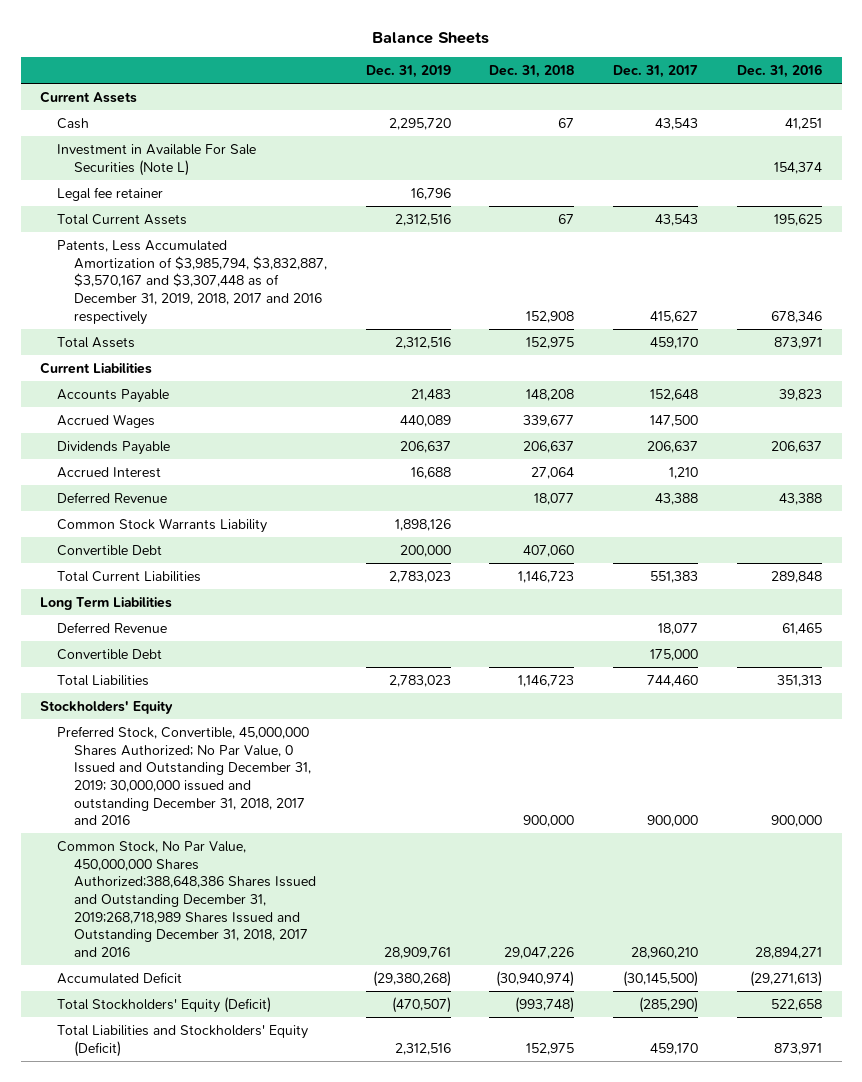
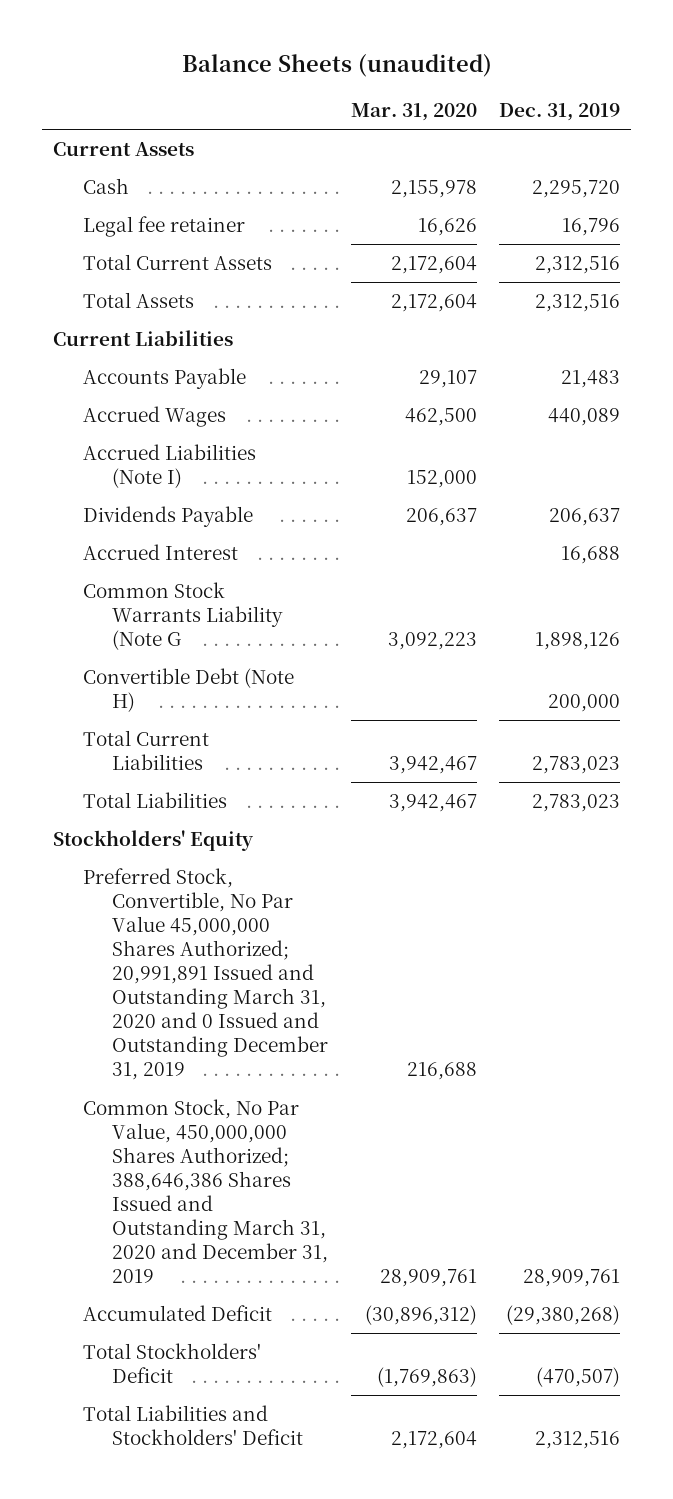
[372,31,490,44] Balance Sheets -> [181,53,492,77] Balance Sheets (unaudited)
[489,64,575,78] Dec. 31, 2018 -> none
[613,64,699,78] Dec. 31, 2017 -> none
[737,63,823,78] Dec. 31, 2016 -> none
none -> [350,103,477,122] Mar. 31, 2020
[57,143,257,176] Investment in Available For Sale Securities (Note L) -> none
[57,239,327,325] Patents, Less Accumulated Amortization of $3,985,794, $3,832,887, $3,570,167 and $3,307,448 as of December 31, 2019, 2018, 2017 and 2016 respectively -> none
none -> [82,444,256,489] Accrued Liabilities (Note I)
[57,491,168,503] Deferred Revenue -> none
[57,517,268,533] Common Stock Warrants Liability -> [82,582,284,651] Common Stock Warrants Liability (Note G
[57,544,163,556] Convertible Debt -> [82,668,294,713] Convertible Debt (Note H)
[40,596,173,610] Long Term Liabilities -> none
[57,621,168,633] Deferred Revenue -> none
[57,648,163,660] Convertible Debt -> none
[57,725,311,826] Preferred Stock, Convertible, 45,000,000 Shares Authorized; No Par Value, 0 Issued and Outstanding December 31, 2019; 30,000,000 issued and outstanding December 31, 2018, 2017 and 2016 -> [82,868,329,1081] Preferred Stock, Convertible, No Par Value 45,000,000 Shares Authorized; 20,991,891 Issued and Outstanding March 31, 2020 and 0 Issued and Outstanding December 31, 2019
[57,840,316,957] Common Stock, No Par Value, 450,000,000 Shares Authorized;388,648,386 Shares Issued and Outstanding December 31, 2019;268,718,989 Shares Issued and Outstanding December 31, 2018, 2017 and 2016 -> [82,1099,329,1284] Common Stock, No Par Value, 450,000,000 Shares Authorized; 388,646,386 Shares Issued and Outstanding March 31, 2020 and December 31, 2019
[57,996,272,1013] Total Stockholders' Equity (Deficit) -> [82,1343,261,1384] Total Stockholders' Deficit
[57,1024,309,1057] Total Liabilities and Stockholders' Equity (Deficit) -> [82,1405,304,1446] Total Liabilities and Stockholders' Deficit

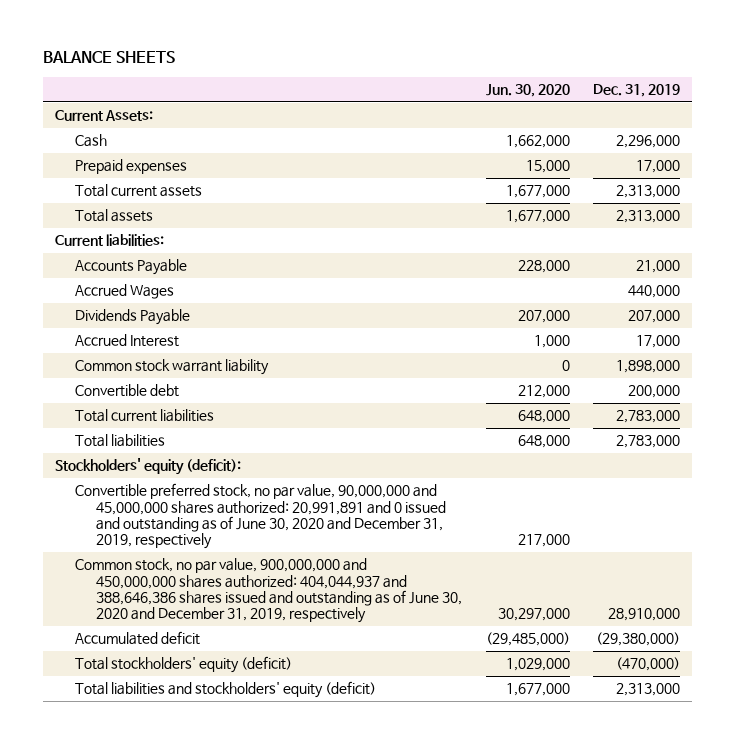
[181,53,492,77] Balance Sheets (unaudited) -> [42,51,175,64] BALANCE SHEETS
[350,103,477,122] Mar. 31, 2020 -> none
none -> [485,84,570,98] Jun. 30, 2020
[82,216,245,238] Legal fee retainer -> none
[82,444,256,489] Accrued Liabilities (Note I) -> none
[53,142,195,157] Current Assets -> [54,110,153,122] Current Assets:
[532,180,621,199] 2,295,720 -> [616,135,681,149] 2,296,000
none -> [75,159,188,175] Prepaid expenses
[82,254,272,271] Total Current Assets -> [75,184,203,198] Total current assets
[535,256,621,275] 2,312,516 -> [616,185,681,199] 2,313,000
[82,292,194,309] Total Assets -> [75,209,154,223] Total assets
[535,294,621,313] 2,312,516 -> [616,210,681,224] 2,313,000
[53,330,234,347] Current Liabilities -> [54,234,164,247] Current liabilities:
[561,370,621,389] 21,483 -> [636,260,681,274] 21,000
[548,408,621,427] 440,089 -> [628,285,681,299] 440,000
[549,508,621,527] 206,637 -> [628,310,681,324] 207,000
[561,546,621,565] 16,688 -> [636,335,681,349] 17,000
[82,582,284,651] Common Stock Warrants Liability (Note G -> [75,359,270,376] Common stock warrant liability
[535,632,621,651] 1,898,126 -> [616,360,681,374] 1,898,000
[82,668,294,713] Convertible Debt (Note H) -> [75,384,180,398] Convertible debt
[82,730,209,771] Total Current Liabilities -> [75,409,215,423] Total current liabilities
[532,756,621,775] 2,783,023 -> [616,410,681,424] 2,783,000
[82,792,227,809] Total Liabilities -> [75,434,166,448] Total liabilities
[532,794,621,813] 2,783,023 -> [616,435,681,449] 2,783,000
[53,830,255,852] Stockholders' Equity -> [54,458,241,476] Stockholders' equity (deficit):
[82,868,329,1081] Preferred Stock, Convertible, No Par Value 45,000,000 Shares Authorized; 20,991,891 Issued and Outstanding March 31, 2020 and 0 Issued and Outstanding December 31, 2019 -> [75,483,446,549] Convertible preferred stock, no par value, 90,000,000 and 45,000,000 shares authorized: 20,991,891 and 0 issued and outstanding as of June 30, 2020 and December 31, 2019, respectively
[82,1099,329,1284] Common Stock, No Par Value, 450,000,000 Shares Authorized; 388,646,386 Shares Issued and Outstanding March 31, 2020 and December 31, 2019 -> [75,558,462,623] Common stock, no par value, 900,000,000 and 450,000,000 shares authorized: 404,044,937 and 388,646,386 shares issued and outstanding as of June 30, 2020 and December 31, 2019, respectively
[523,1269,621,1288] 28,909,761 -> [608,607,681,621] 28,910,000
[82,1305,272,1322] Accumulated Deficit -> [75,631,201,646] Accumulated deficit
[506,1305,621,1326] (29,380,268) -> [596,632,681,647] (29,380,000)
[82,1343,261,1384] Total Stockholders' Deficit -> [75,656,293,674] Total stockholders' equity (deficit)
[536,1367,621,1388] (470,507) -> [616,657,681,672] (470,000)
[82,1405,304,1446] Total Liabilities and Stockholders' Deficit -> [75,681,377,699] Total liabilities and stockholders' equity (deficit)
[535,1431,621,1450] 2,312,516 -> [616,683,681,697] 2,313,000

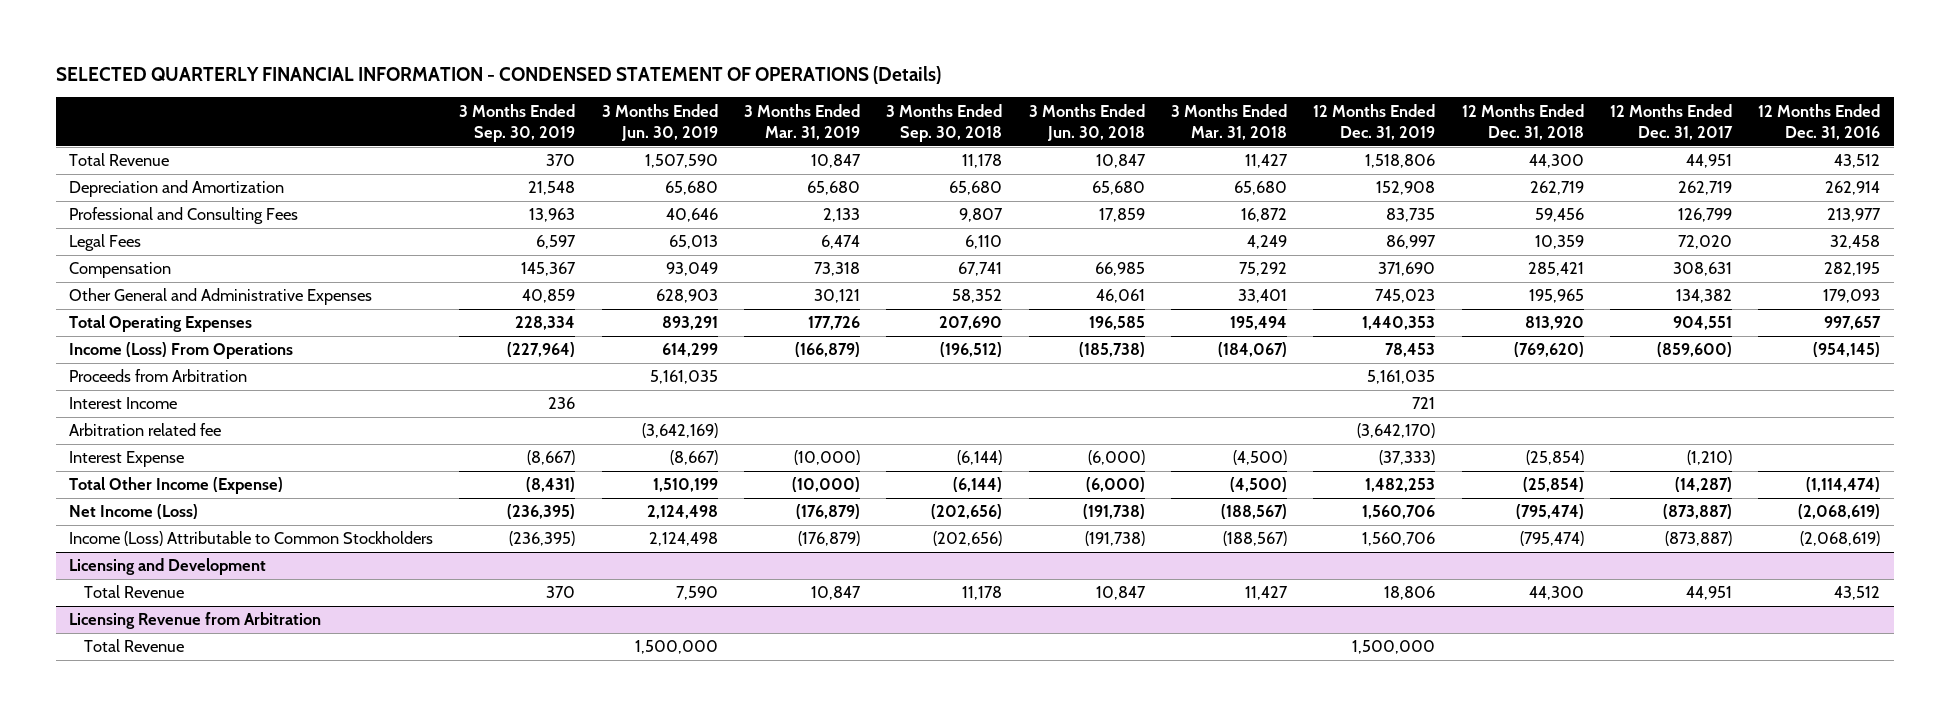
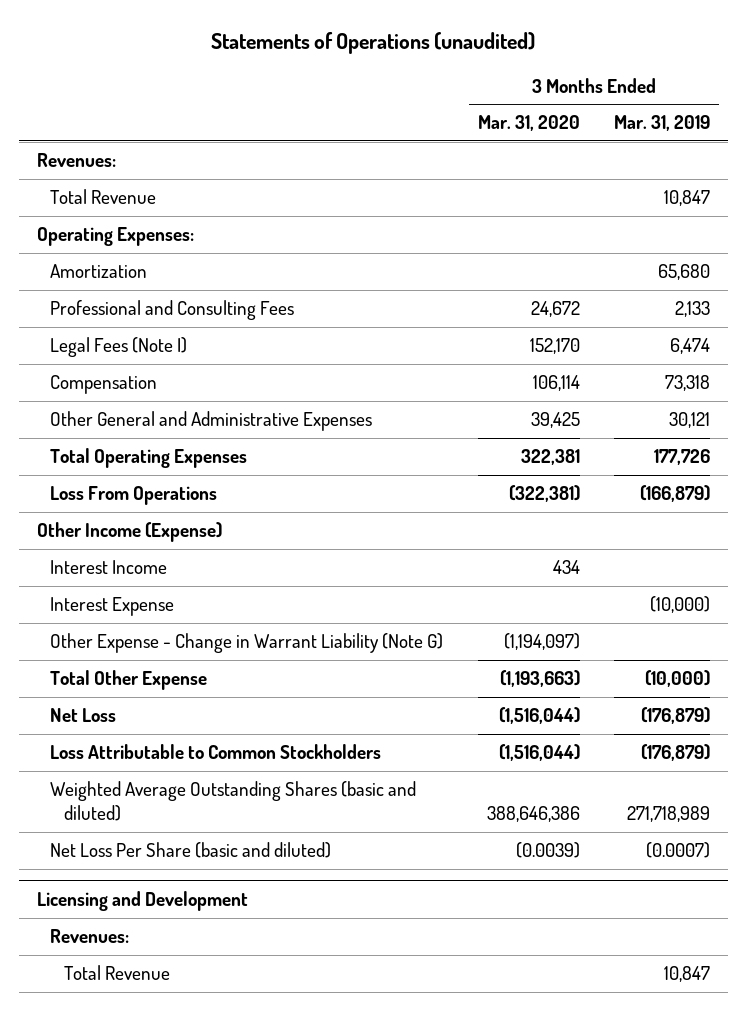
[55,66,941,85] SELECTED QUARTERLY FINANCIAL INFORMATION - CONDENSED STATEMENT OF OPERATIONS (Details) -> [211,31,536,54] Statements of Operations (unaudited)
[459,103,576,142] 3 Months Ended Sep. 30, 2019 -> none
[601,103,718,141] 3 Months Ended Jun. 30, 2019 -> none
[886,103,1003,142] 3 Months Ended Sep. 30, 2018 -> none
[1028,103,1145,141] 3 Months Ended Jun. 30, 2018 -> none
[1170,103,1287,140] 3 Months Ended Mar. 31, 2018 -> none
[1313,103,1436,140] 12 Months Ended Dec. 31, 2019 -> none
[1461,103,1584,140] 12 Months Ended Dec. 31, 2018 -> none
[1610,103,1734,140] 12 Months Ended Dec. 31, 2017 -> none
[1758,103,1881,140] 12 Months Ended Dec. 31, 2016 -> none
none -> [477,115,580,132] Mar. 31, 2020
none -> [36,153,116,168] Revenues:
none -> [36,227,194,247] Operating Expenses:
[68,180,284,198] Depreciation and Amortization -> [50,264,148,279] Amortization
[68,234,141,252] Legal Fees -> [50,337,188,358] Legal Fees (Note I)
[68,369,247,383] Proceeds from Arbitration -> none
[68,342,293,360] Income (Loss) From Operations -> [50,486,218,506] Loss From Operations
none -> [36,522,222,543] Other Income (Expense)
[68,423,221,437] Arbitration related fee -> none
none -> [50,633,444,654] Other Expense - Change in Warrant Liability (Note G)
[68,477,283,495] Total Other Income (Expense) -> [50,670,208,691] Total Other Expense
[68,504,198,520] Net Income (Loss) -> [50,708,117,723] Net Loss
[68,531,433,547] Income (Loss) Attributable to Common Stockholders -> [50,744,382,760] Loss Attributable to Common Stockholders
none -> [50,781,417,822] Weighted Average Outstanding Shares (basic and diluted)
none -> [50,842,332,859] Net Loss Per Share (basic and diluted)
none -> [50,929,130,944] Revenues:
[68,612,321,630] Licensing Revenue from Arbitration -> none
[84,639,185,653] Total Revenue -> none

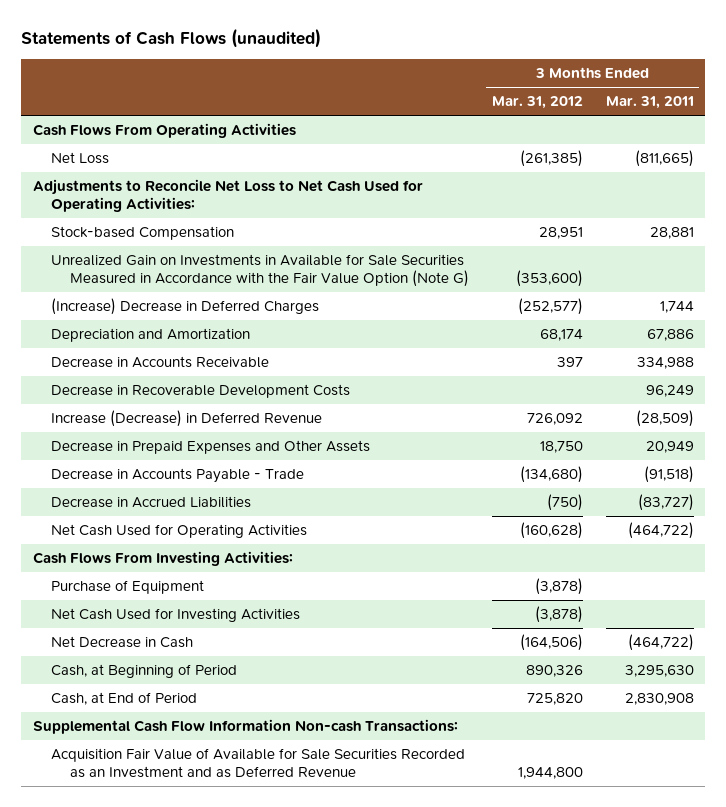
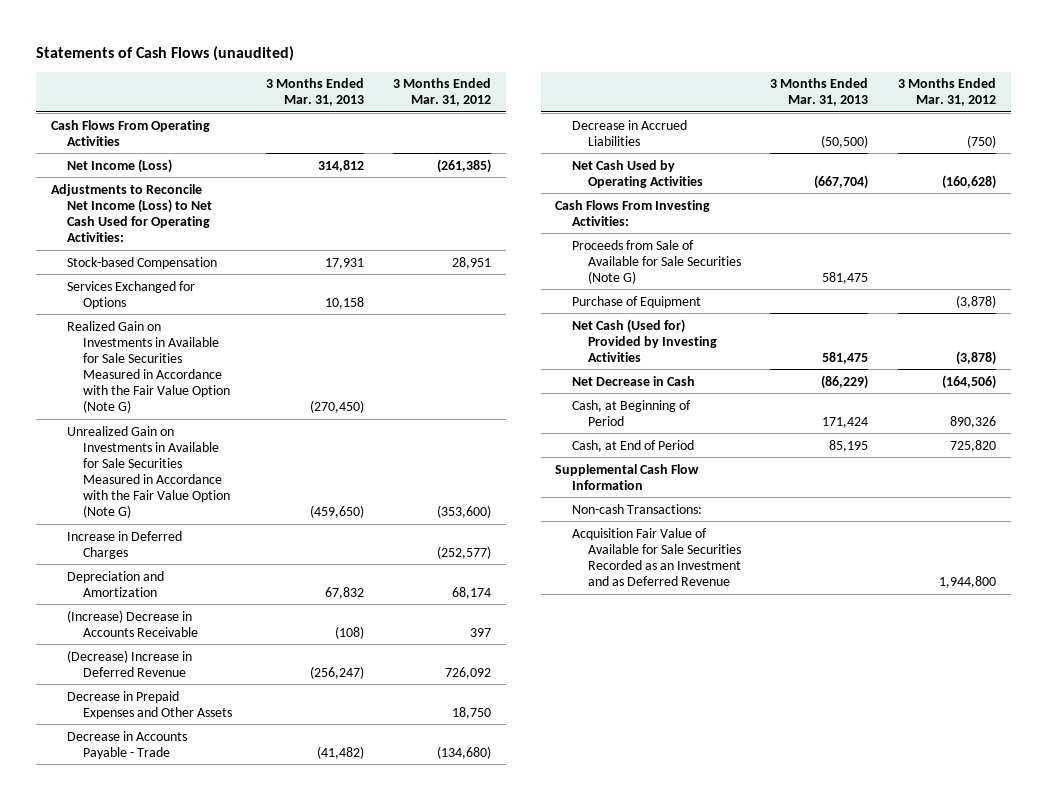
[605,96,694,110] Mar. 31, 2011 -> none
none -> [265,78,364,107] 3 Months Ended Mar. 31, 2013
[51,152,110,165] Net Loss -> [66,158,172,173] Net Income (Loss)
[32,179,423,213] Adjustments to Reconcile Net Loss to Net Cash Used for Operating Activities: -> [50,183,212,243] Adjustments to Reconcile Net Income (Loss) to Net Cash Used for Operating Activities:
none -> [66,280,195,309] Services Exchanged for Options
none -> [66,320,231,414] Realized Gain on Investments in Available for Sale Securities Measured in Accordance with the Fair Value Option (Note G)
[51,298,320,316] (Increase) Decrease in Deferred Charges -> [66,530,182,559] Increase in Deferred Charges
[51,384,351,399] Decrease in Recoverable Development Costs -> none
[51,356,270,369] Decrease in Accounts Receivable -> [66,609,199,637] (Increase) Decrease in Accounts Receivable
[51,410,323,428] Increase (Decrease) in Deferred Revenue -> [66,649,192,677] (Decrease) Increase in Deferred Revenue
[51,524,308,539] Net Cash Used for Operating Activities -> [571,159,703,188] Net Cash Used by Operating Activities
none -> [571,239,741,284] Proceeds from Sale of Available for Sale Securities (Note G)
[51,608,301,623] Net Cash Used for Investing Activities -> [571,318,717,362] Net Cash (Used for) Provided by Investing Activities
[32,719,458,735] Supplemental Cash Flow Information Non-cash Transactions: -> [555,463,700,490] Supplemental Cash Flow Information
none -> [571,503,702,514] Non-cash Transactions:

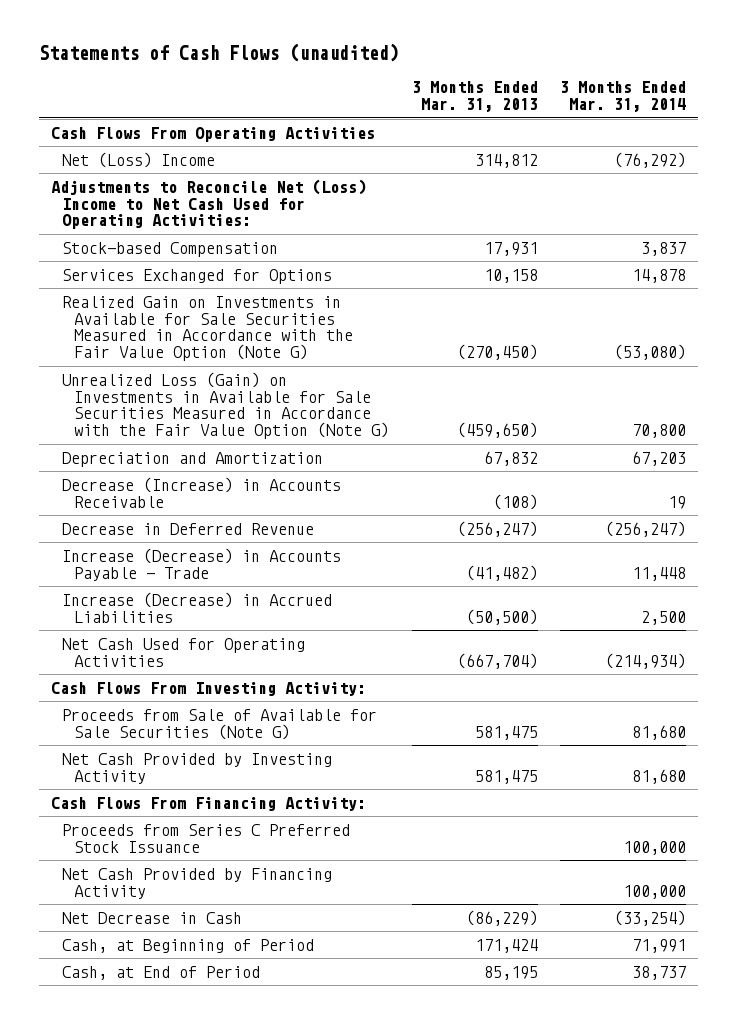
[393,78,492,107] 3 Months Ended Mar. 31, 2012 -> none
none -> [560,81,687,113] 3 Months Ended Mar. 31, 2014
[66,158,172,173] Net Income (Loss) -> [62,151,216,168] Net (Loss) Income
[50,183,212,243] Adjustments to Reconcile Net Income (Loss) to Net Cash Used for Operating Activities: -> [50,178,366,230] Adjustments to Reconcile Net (Loss) Income to Net Cash Used for Operating Activities:
[66,530,182,559] Increase in Deferred Charges -> none
[66,425,231,519] Unrealized Gain on Investments in Available for Sale Securities Measured in Accordance with the Fair Value Option (Note G) -> [62,371,390,440] Unrealized Loss (Gain) on Investments in Available for Sale Securities Measured in Accordance with the Fair Value Option (Note G)
[66,690,233,719] Decrease in Prepaid Expenses and Other Assets -> none
[66,609,199,637] (Increase) Decrease in Accounts Receivable -> [62,476,342,508] Decrease (Increase) in Accounts Receivable
[66,649,192,677] (Decrease) Increase in Deferred Revenue -> [62,522,315,535] Decrease in Deferred Revenue
[66,730,187,759] Decrease in Accounts Payable - Trade -> [62,547,342,581] Increase (Decrease) in Accounts Payable - Trade
[571,119,687,146] Decrease in Accrued Liabilities -> [62,591,333,623] Increase (Decrease) in Accrued Liabilities
[571,159,703,188] Net Cash Used by Operating Activities -> [62,637,306,667] Net Cash Used for Operating Activities
[555,199,711,226] Cash Flows From Investing Activities: -> [50,681,366,696] Cash Flows From Investing Activity:
[571,295,701,308] Purchase of Equipment -> none
[571,318,717,362] Net Cash (Used for) Provided by Investing Activities -> [62,752,333,784] Net Cash Provided by Investing Activity
none -> [50,796,366,811] Cash Flows From Financing Activity:
none -> [62,823,351,853] Proceeds from Series C Preferred Stock Issuance
none -> [62,867,333,899] Net Cash Provided by Financing Activity
[555,463,700,490] Supplemental Cash Flow Information -> none
[571,503,702,514] Non-cash Transactions: -> none
[571,527,741,587] Acquisition Fair Value of Available for Sale Securities Recorded as an Investment and as Deferred Revenue -> none

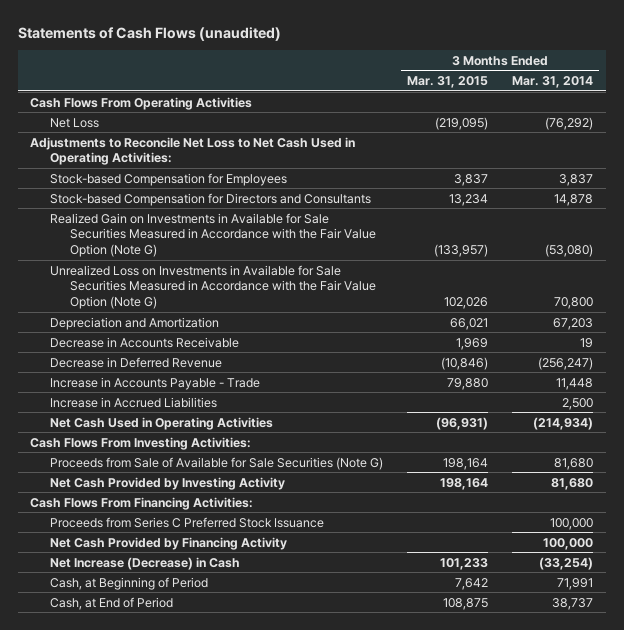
[411,81,538,113] 3 Months Ended Mar. 31, 2013 -> none
none -> [407,76,489,89] Mar. 31, 2015
[62,151,216,168] Net (Loss) Income -> [49,117,99,128] Net Loss
[50,178,366,230] Adjustments to Reconcile Net (Loss) Income to Net Cash Used for Operating Activities: -> [30,136,356,166] Adjustments to Reconcile Net Loss to Net Cash Used in Operating Activities:
[62,241,279,257] Stock-based Compensation -> [49,172,287,186] Stock-based Compensation for Employees
[62,268,333,284] Services Exchanged for Options -> [49,192,371,206] Stock-based Compensation for Directors and Consultants
[62,371,390,440] Unrealized Loss (Gain) on Investments in Available for Sale Securities Measured in Accordance with the Fair Value Option (Note G) -> [49,264,376,310] Unrealized Loss on Investments in Available for Sale Securities Measured in Accordance with the Fair Value Option (Note G)
[62,476,342,508] Decrease (Increase) in Accounts Receivable -> [49,336,239,348] Decrease in Accounts Receivable
[62,547,342,581] Increase (Decrease) in Accounts Payable - Trade -> [49,376,260,390] Increase in Accounts Payable - Trade
[62,591,333,623] Increase (Decrease) in Accrued Liabilities -> [49,396,217,408] Increase in Accrued Liabilities
[62,637,306,667] Net Cash Used for Operating Activities -> [49,416,273,430] Net Cash Used in Operating Activities
[50,681,366,696] Cash Flows From Investing Activity: -> [30,436,252,450] Cash Flows From Investing Activities:
[50,796,366,811] Cash Flows From Financing Activity: -> [30,496,254,510] Cash Flows From Financing Activities:
[62,911,243,924] Net Decrease in Cash -> [49,556,240,570] Net Increase (Decrease) in Cash

